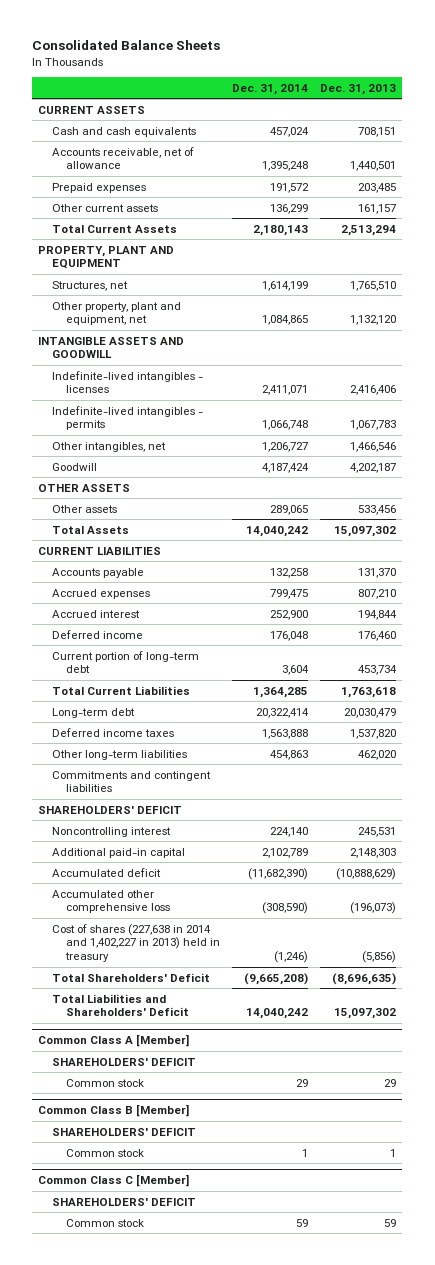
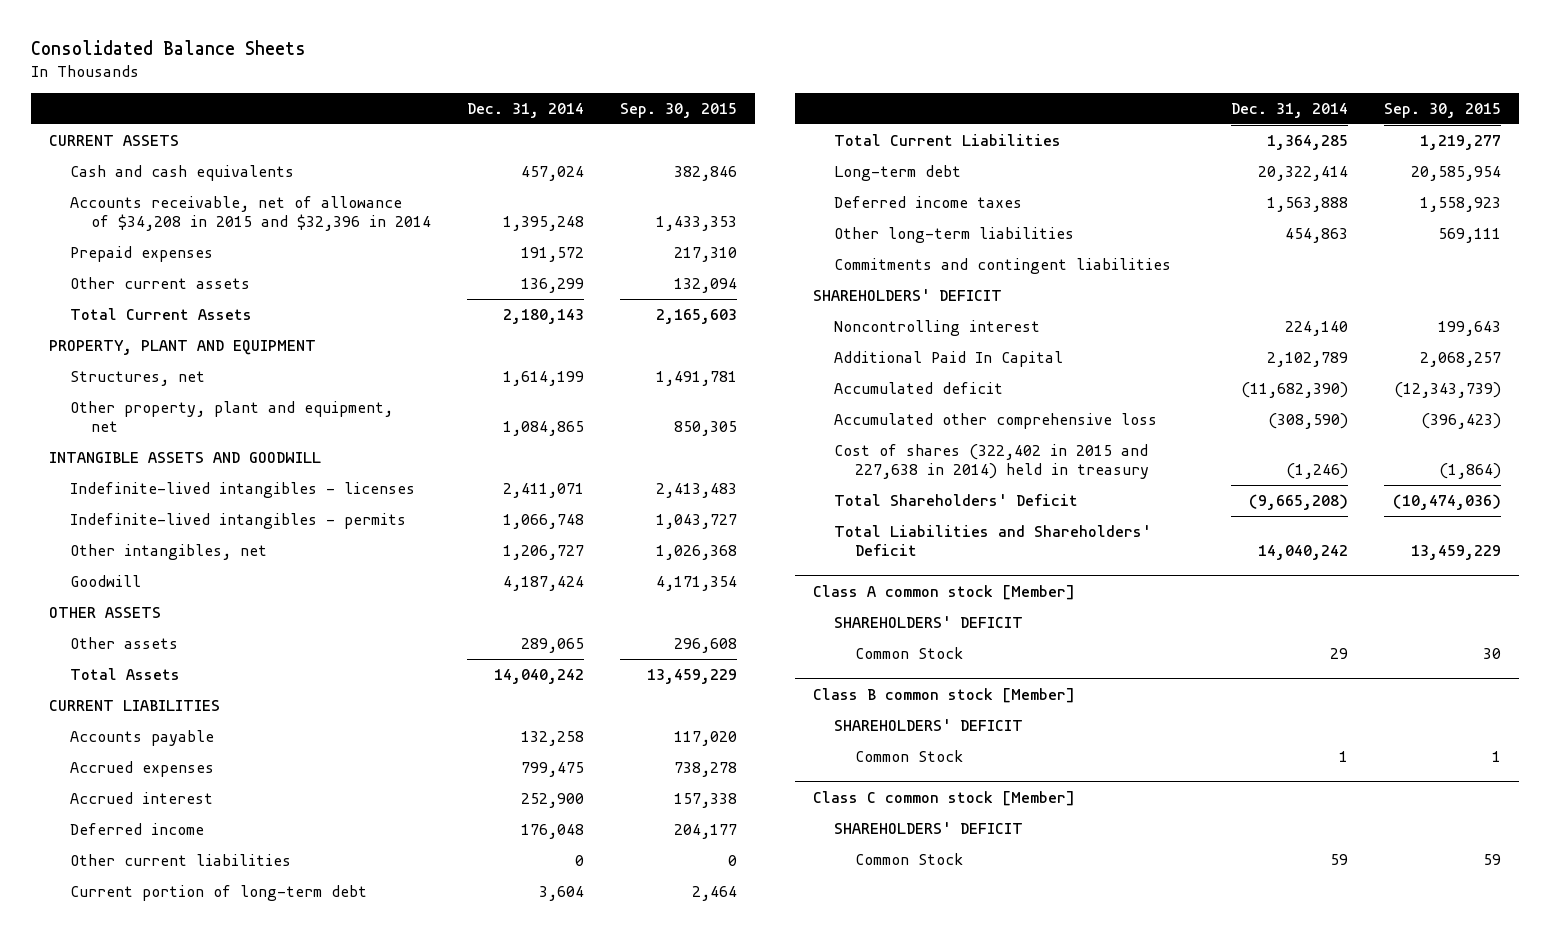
[320,83,397,95] Dec. 31, 2013 -> none
none -> [619,102,737,118] Sep. 30, 2015
[52,146,195,170] Accounts receivable, net of allowance -> [69,196,431,232] Accounts receivable, net of allowance of $34,208 in 2015 and $32,396 in 2014
none -> [69,854,291,867] Other current liabilities
[52,847,186,858] Additional paid-in capital -> [833,351,1063,368] Additional Paid In Capital
[52,923,221,963] Cost of shares (227,638 in 2014 and 1,402,227 in 2013) held in treasury -> [833,444,1149,480] Cost of shares (322,402 in 2015 and 227,638 in 2014) held in treasury
[38,1034,190,1048] Common Class A [Member] -> [812,584,1075,600] Class A common stock [Member]
[66,1078,145,1087] Common stock -> [854,647,963,660] Common Stock
[38,1104,190,1118] Common Class B [Member] -> [812,687,1075,703] Class B common stock [Member]
[66,1148,145,1157] Common stock -> [854,750,963,763] Common Stock
[38,1174,190,1188] Common Class C [Member] -> [812,790,1075,806] Class C common stock [Member]
[66,1218,145,1227] Common stock -> [854,853,963,866] Common Stock

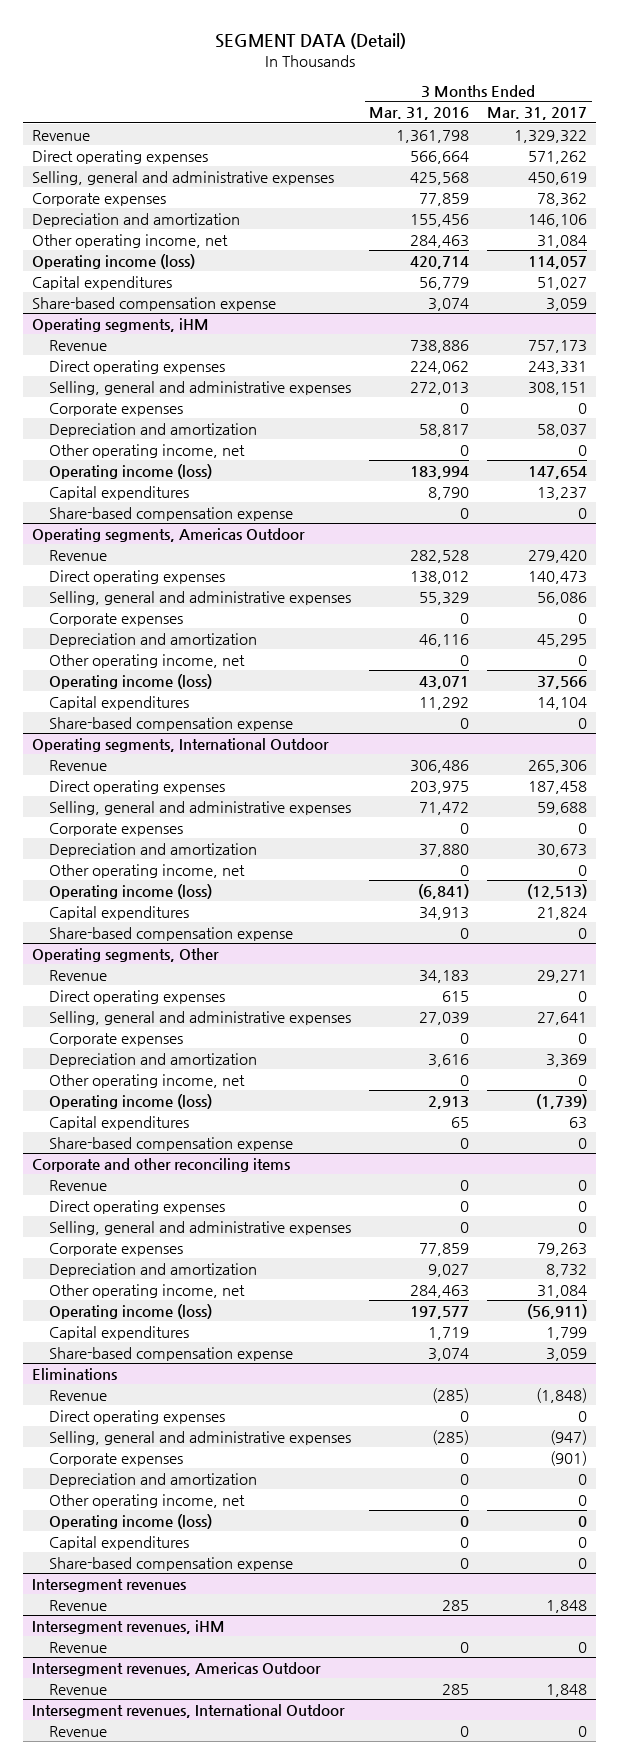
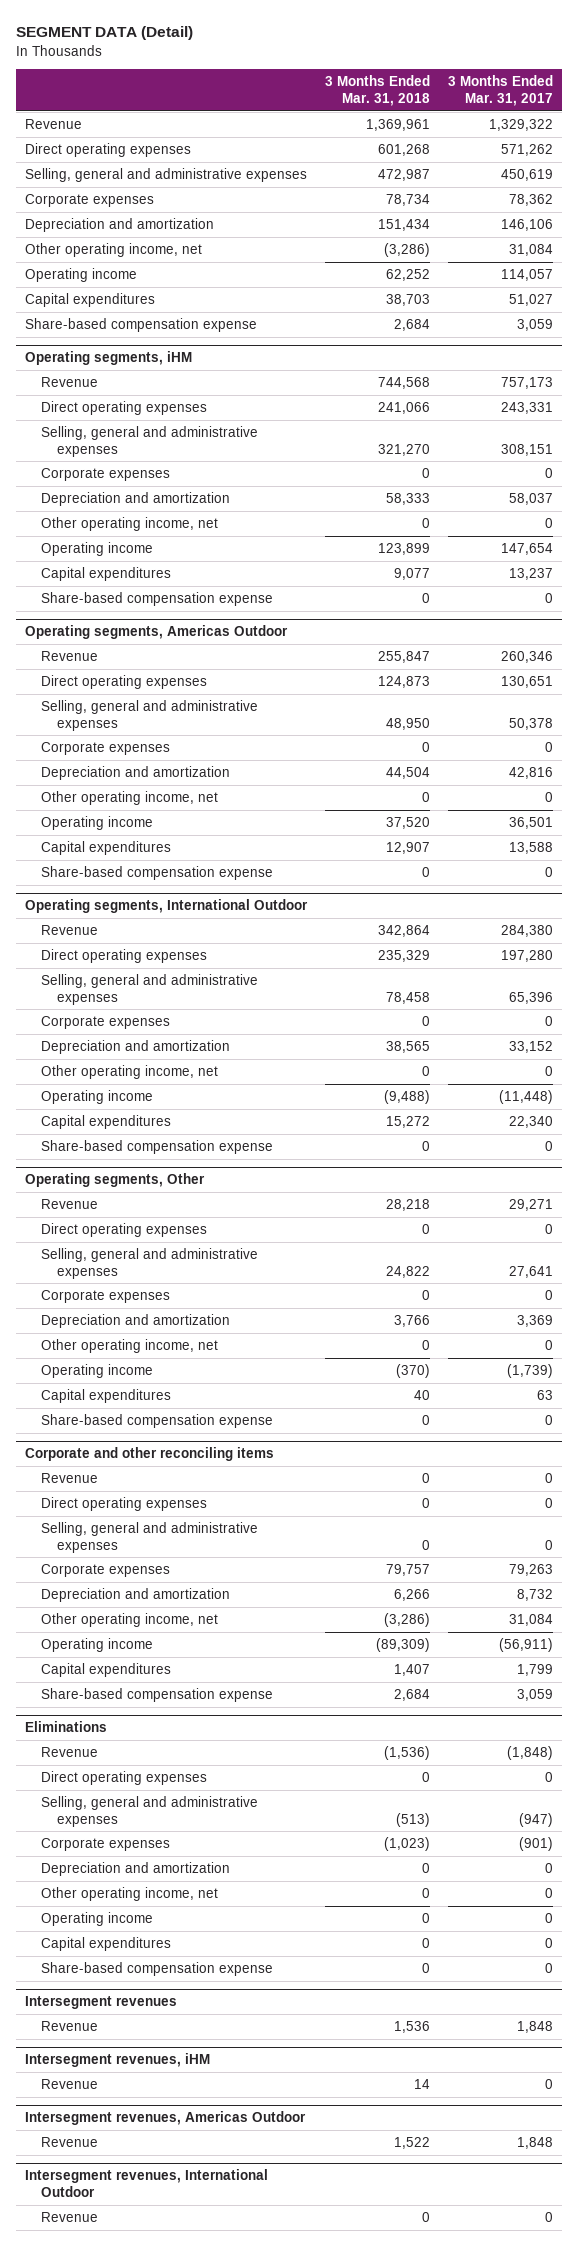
[369,107,470,121] Mar. 31, 2016 -> none
none -> [324,75,430,107] 3 Months Ended Mar. 31, 2018
[32,253,196,269] Operating income (loss) -> [25,268,138,283] Operating income
[49,463,213,479] Operating income (loss) -> [40,542,153,557] Operating income
[528,549,588,563] 279,420 -> [500,651,553,664] 260,346
[528,570,588,584] 140,473 -> [500,676,553,689] 130,651
[537,591,588,605] 56,086 -> [508,717,553,730] 50,378
[537,633,588,647] 45,295 -> [508,767,553,780] 42,816
[49,673,213,689] Operating income (loss) -> [40,816,153,831] Operating income
[537,675,588,689] 37,566 -> [508,817,553,830] 36,501
[537,696,588,710] 14,104 -> [508,842,553,855] 13,588
[528,759,588,773] 265,306 -> [500,925,553,938] 284,380
[528,780,588,794] 187,458 -> [500,950,553,963] 197,280
[537,801,588,815] 59,688 -> [508,991,553,1004] 65,396
[537,843,588,857] 30,673 -> [508,1041,553,1054] 33,152
[49,883,213,899] Operating income (loss) -> [40,1090,153,1105] Operating income
[527,883,588,899] (12,513) -> [498,1090,553,1105] (11,448)
[537,906,588,920] 21,824 -> [508,1116,553,1129] 22,340
[49,1093,213,1109] Operating income (loss) -> [40,1364,153,1379] Operating income
[49,1303,213,1319] Operating income (loss) -> [40,1638,153,1653] Operating income
[49,1513,213,1529] Operating income (loss) -> [40,1912,153,1927] Operating income

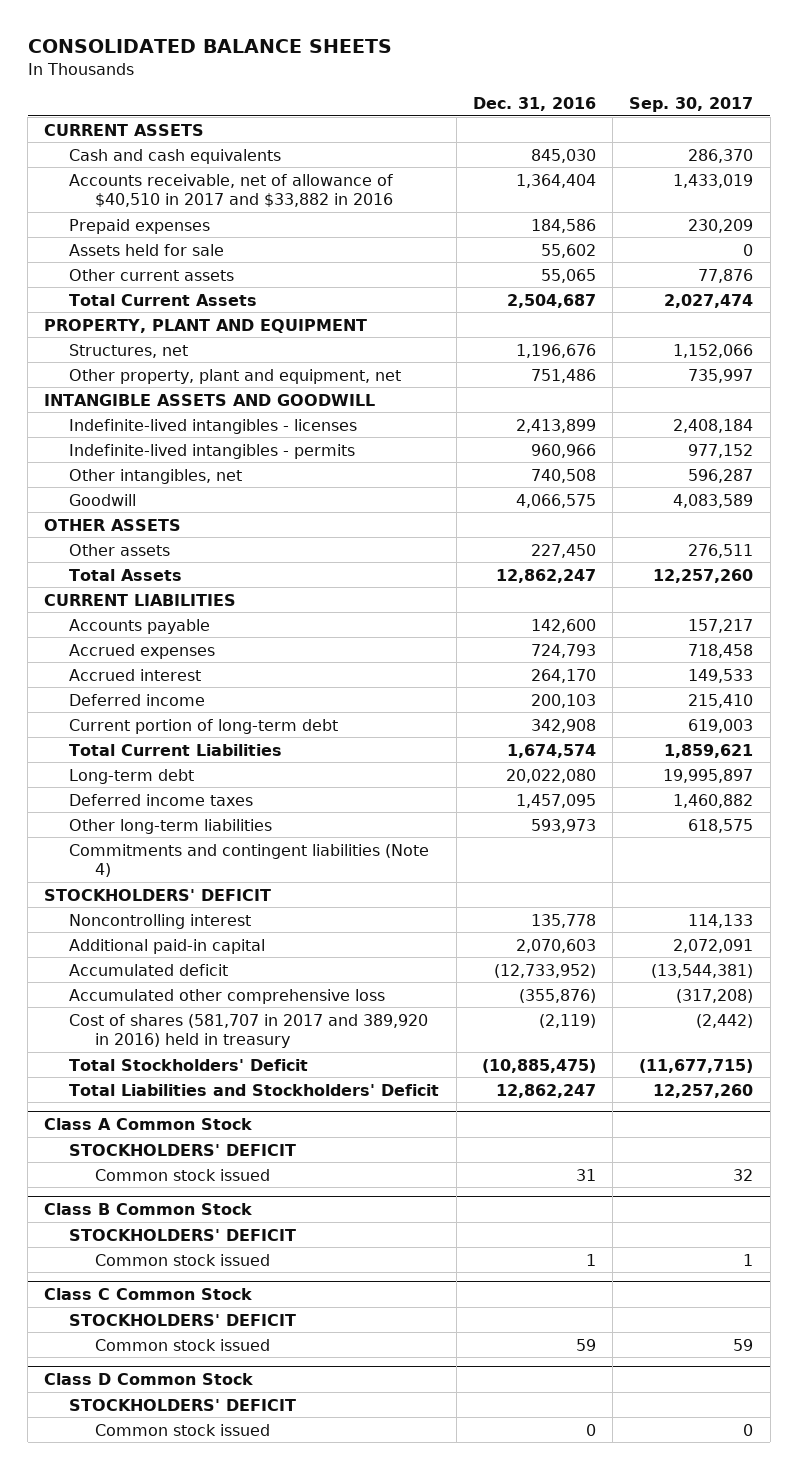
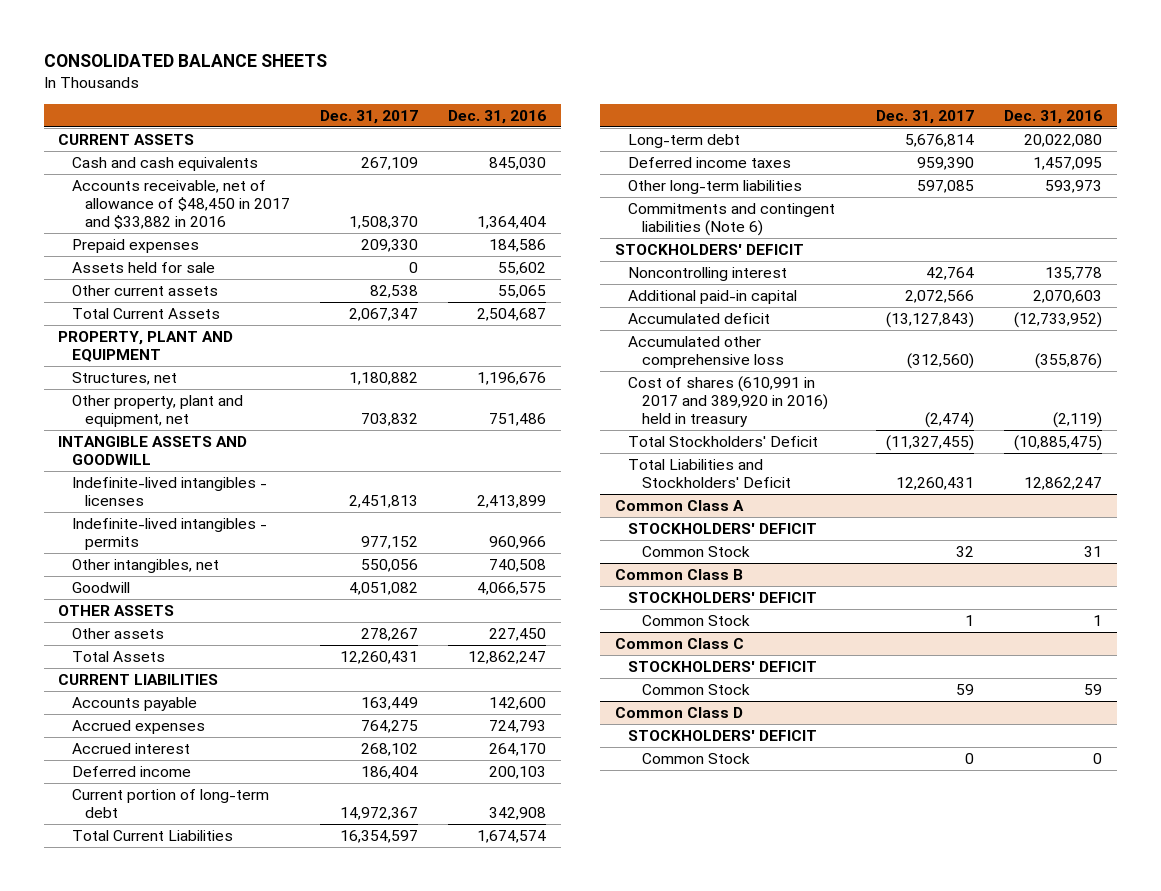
[629,97,754,113] Sep. 30, 2017 -> none
none -> [320,109,419,124] Dec. 31, 2017
[69,173,394,208] Accounts receivable, net of allowance of $40,510 in 2017 and $33,882 in 2016 -> [71,179,291,229] Accounts receivable, net of allowance of $48,450 in 2017 and $33,882 in 2016
[69,843,430,878] Commitments and contingent liabilities (Note 4) -> [628,202,836,236] Commitments and contingent liabilities (Note 6)
[69,1013,429,1049] Cost of shares (581,707 in 2017 and 389,920 in 2016) held in treasury -> [628,375,828,427] Cost of shares (610,991 in 2017 and 389,920 in 2016) held in treasury
[44,1118,253,1131] Class A Common Stock -> [614,499,744,511] Common Class A
[94,1168,270,1181] Common stock issued -> [641,545,750,557] Common Stock
[44,1203,253,1216] Class B Common Stock -> [614,568,743,580] Common Class B
[94,1253,270,1266] Common stock issued -> [641,614,750,626] Common Stock
[44,1288,253,1301] Class C Common Stock -> [614,637,744,649] Common Class C
[94,1338,270,1351] Common stock issued -> [641,683,750,695] Common Stock
[44,1373,254,1386] Class D Common Stock -> [614,706,743,718] Common Class D
[94,1423,270,1436] Common stock issued -> [641,752,750,764] Common Stock

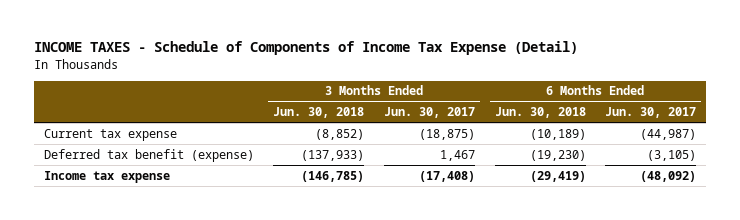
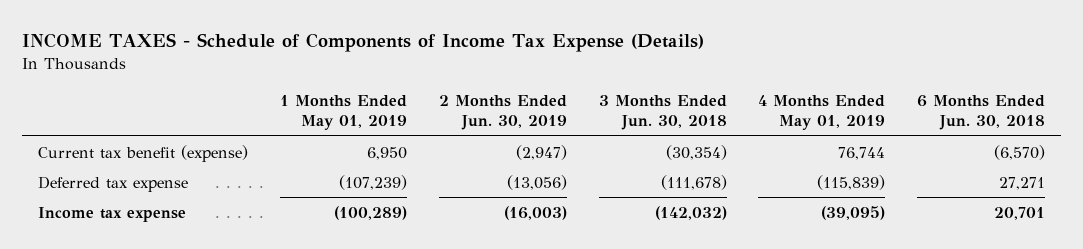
[33,41,578,56] INCOME TAXES - Schedule of Components of Income Tax Expense (Detail) -> [22,33,705,53] INCOME TAXES - Schedule of Components of Income Tax Expense (Details)
[383,106,475,118] Jun. 30, 2017 -> none
[605,106,697,118] Jun. 30, 2017 -> none
none -> [279,95,407,131] 1 Months Ended May 01, 2019
none -> [438,95,567,131] 2 Months Ended Jun. 30, 2019
none -> [758,95,886,131] 4 Months Ended May 01, 2019
[43,128,177,141] Current tax expense -> [38,144,249,162] Current tax benefit (expense)
[315,128,365,140] (8,852) -> [665,144,727,160] (30,354)
[529,128,586,140] (10,189) -> [994,144,1046,160] (6,570)
[43,148,254,162] Deferred tax benefit (expense) -> [38,175,189,192] Deferred tax expense
[301,149,365,161] (137,933) -> [660,174,727,190] (111,678)
[529,149,586,161] (19,230) -> [999,176,1046,190] 27,271
[301,170,365,182] (146,785) -> [654,205,727,220] (142,032)
[529,170,586,182] (29,419) -> [994,206,1046,220] 20,701

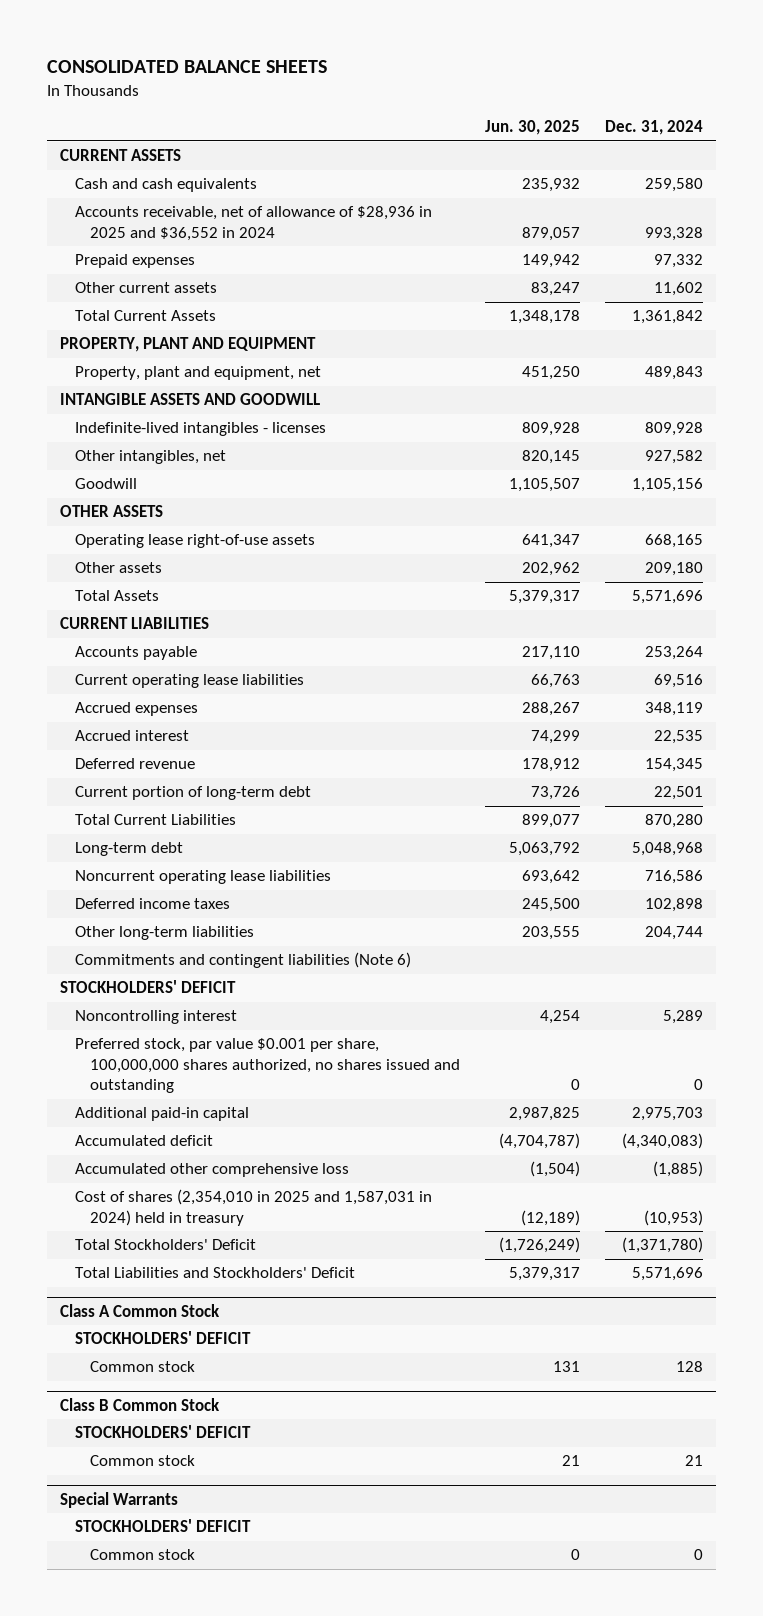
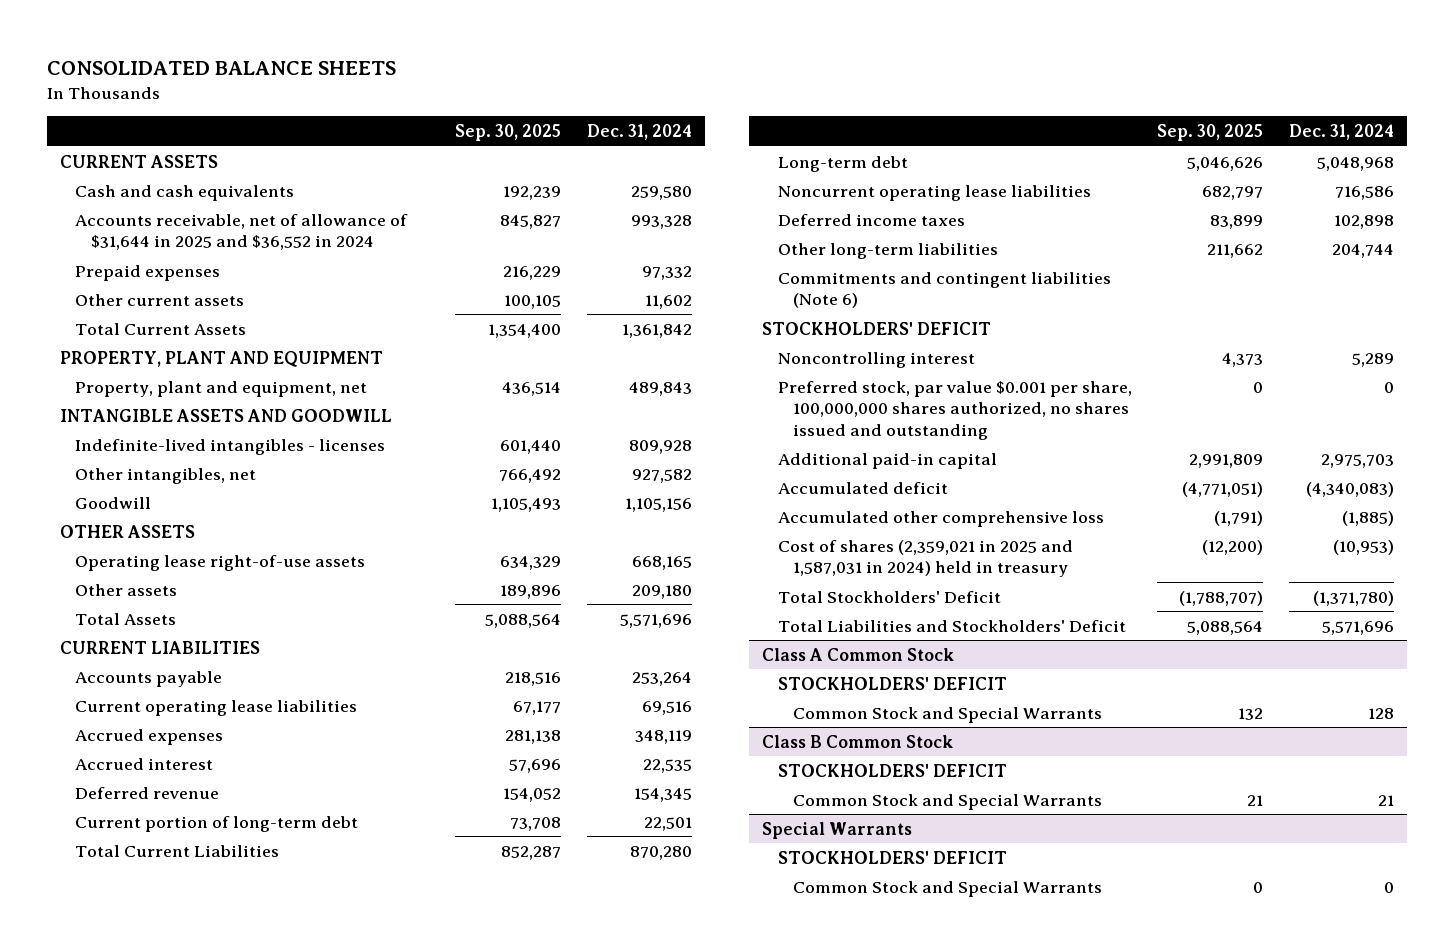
[484,120,580,136] Jun. 30, 2025 -> none
none -> [455,124,562,142] Sep. 30, 2025
[74,206,432,241] Accounts receivable, net of allowance of $28,936 in 2025 and $36,552 in 2024 -> [75,213,409,251] Accounts receivable, net of allowance of $31,644 in 2025 and $36,552 in 2024
[74,1189,432,1226] Cost of shares (2,354,010 in 2025 and 1,587,031 in 2024) held in treasury -> [777,539,1073,578] Cost of shares (2,359,021 in 2025 and 1,587,031 in 2024) held in treasury
[89,1361,195,1373] Common stock -> [792,706,1102,723] Common Stock and Special Warrants
[89,1455,195,1467] Common stock -> [792,793,1102,810] Common Stock and Special Warrants
[89,1549,195,1561] Common stock -> [792,880,1102,897] Common Stock and Special Warrants

